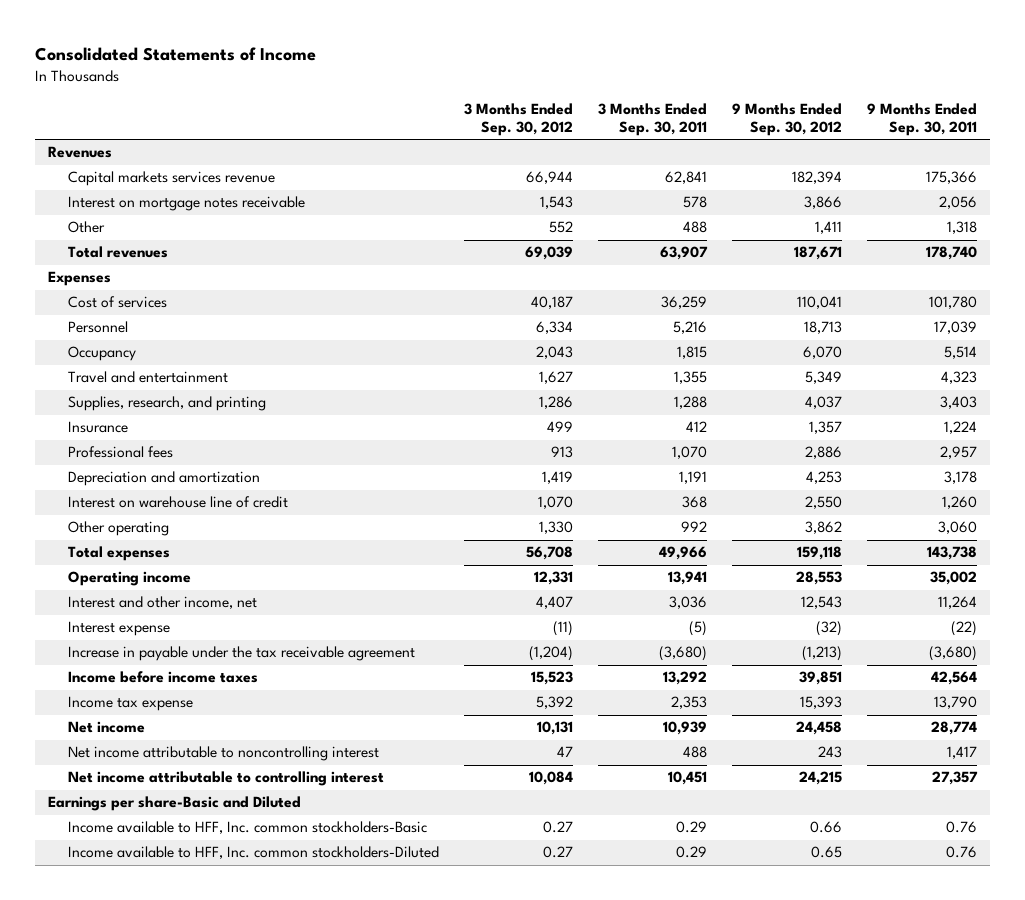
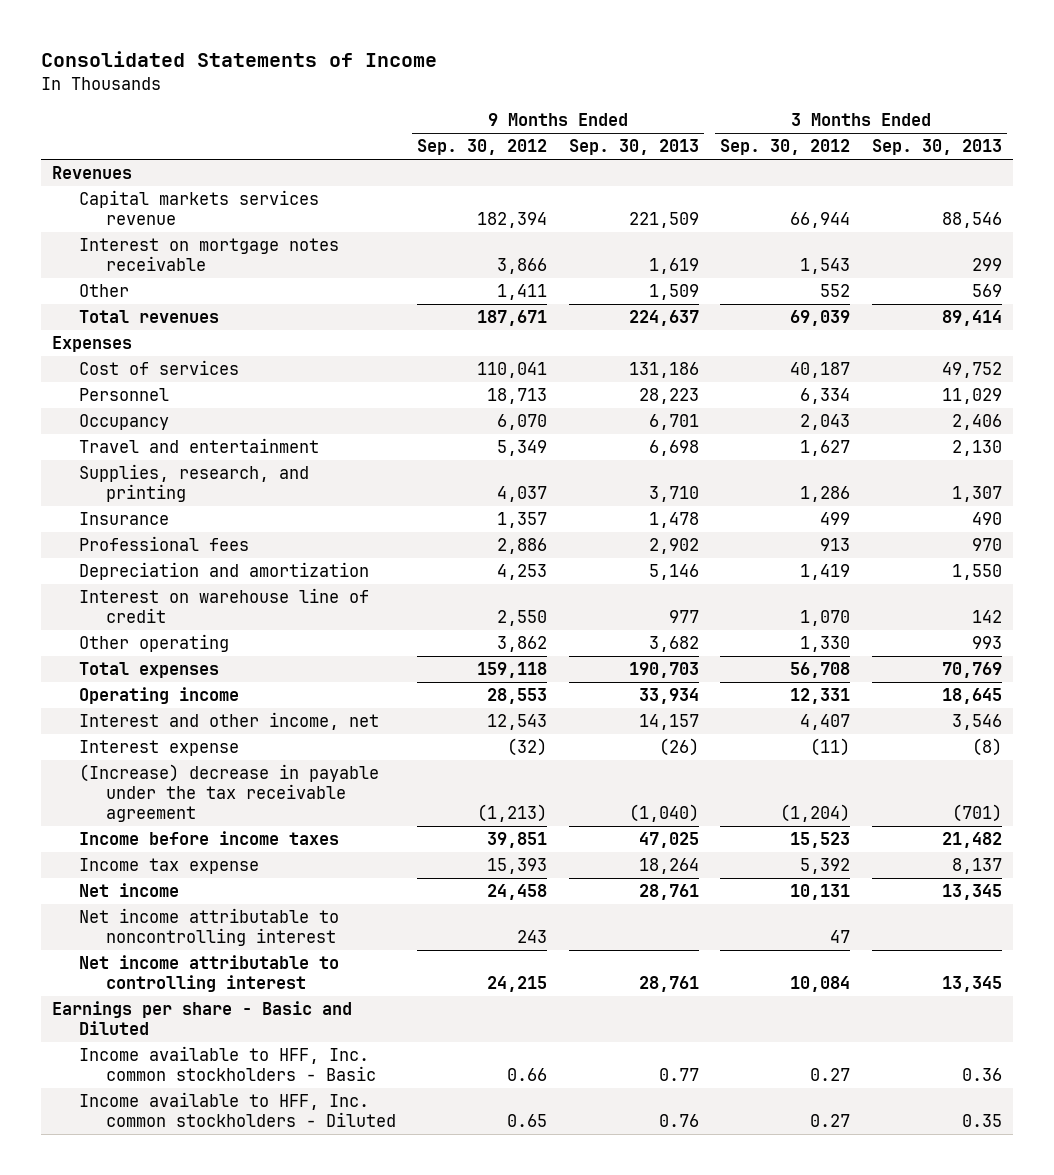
[597,102,707,137] 3 Months Ended Sep. 30, 2011 -> none
[867,102,978,137] 9 Months Ended Sep. 30, 2011 -> none
none -> [568,139,699,156] Sep. 30, 2013
none -> [871,139,1002,156] Sep. 30, 2013
[67,646,415,662] Increase in payable under the tax receivable agreement -> [78,764,379,823] (Increase) decrease in payable under the tax receivable agreement
[47,796,301,812] Earnings per share-Basic and Diluted -> [51,1001,352,1036] Earnings per share - Basic and Diluted
[67,821,427,835] Income available to HFF, Inc. common stockholders-Basic -> [78,1046,376,1082] Income available to HFF, Inc. common stockholders - Basic
[67,846,439,860] Income available to HFF, Inc. common stockholders-Diluted -> [78,1092,396,1128] Income available to HFF, Inc. common stockholders - Diluted

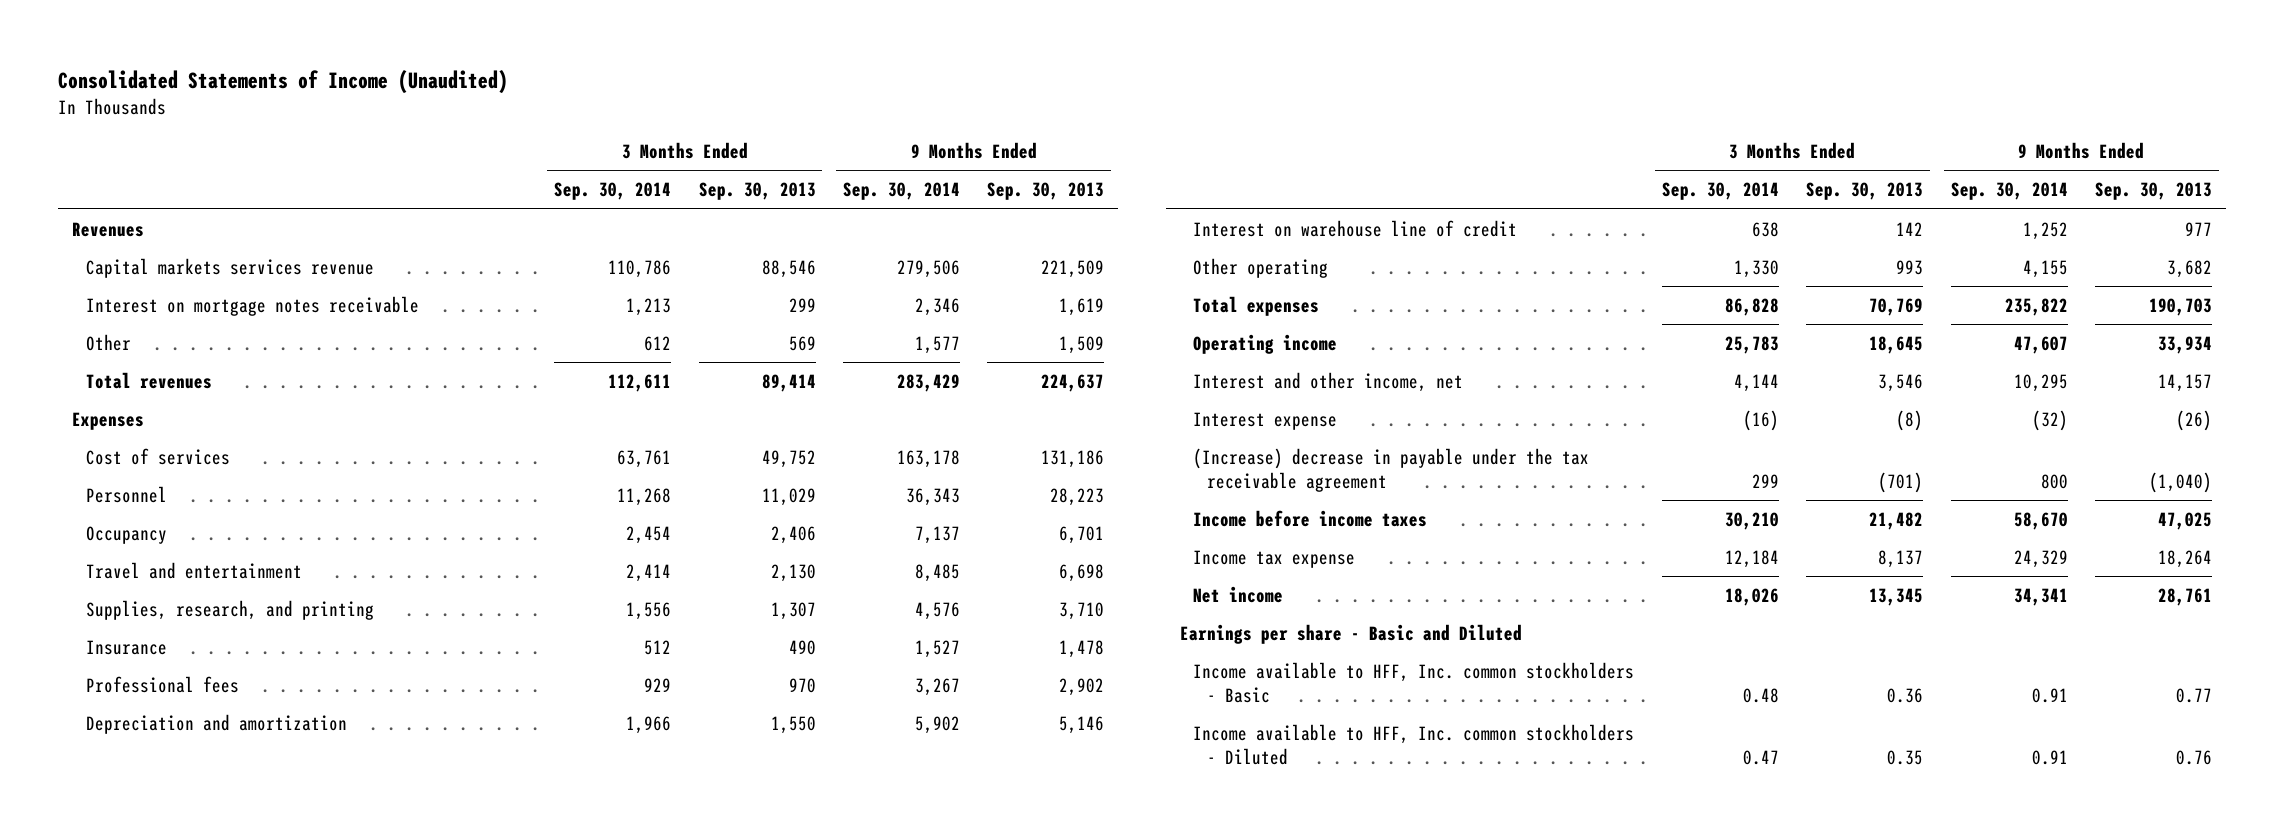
[41,51,438,68] Consolidated Statements of Income -> [58,69,509,94] Consolidated Statements of Income (Unaudited)
[417,139,548,156] Sep. 30, 2012 -> none
[720,139,851,156] Sep. 30, 2012 -> none
none -> [554,182,672,201] Sep. 30, 2014
none -> [842,182,960,201] Sep. 30, 2014
[78,908,339,947] Net income attributable to noncontrolling interest -> none
[78,955,339,993] Net income attributable to controlling interest -> none

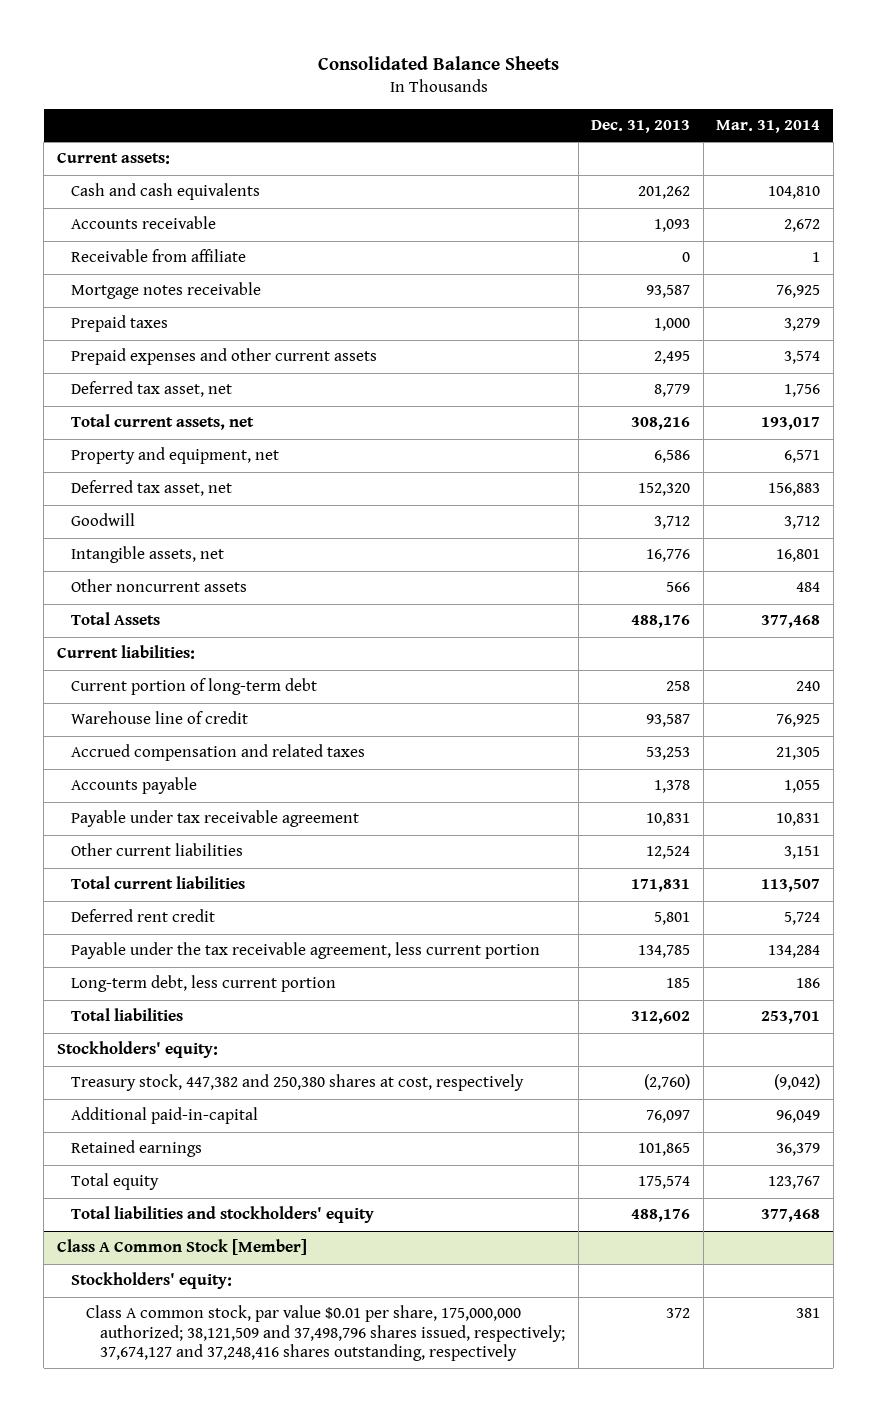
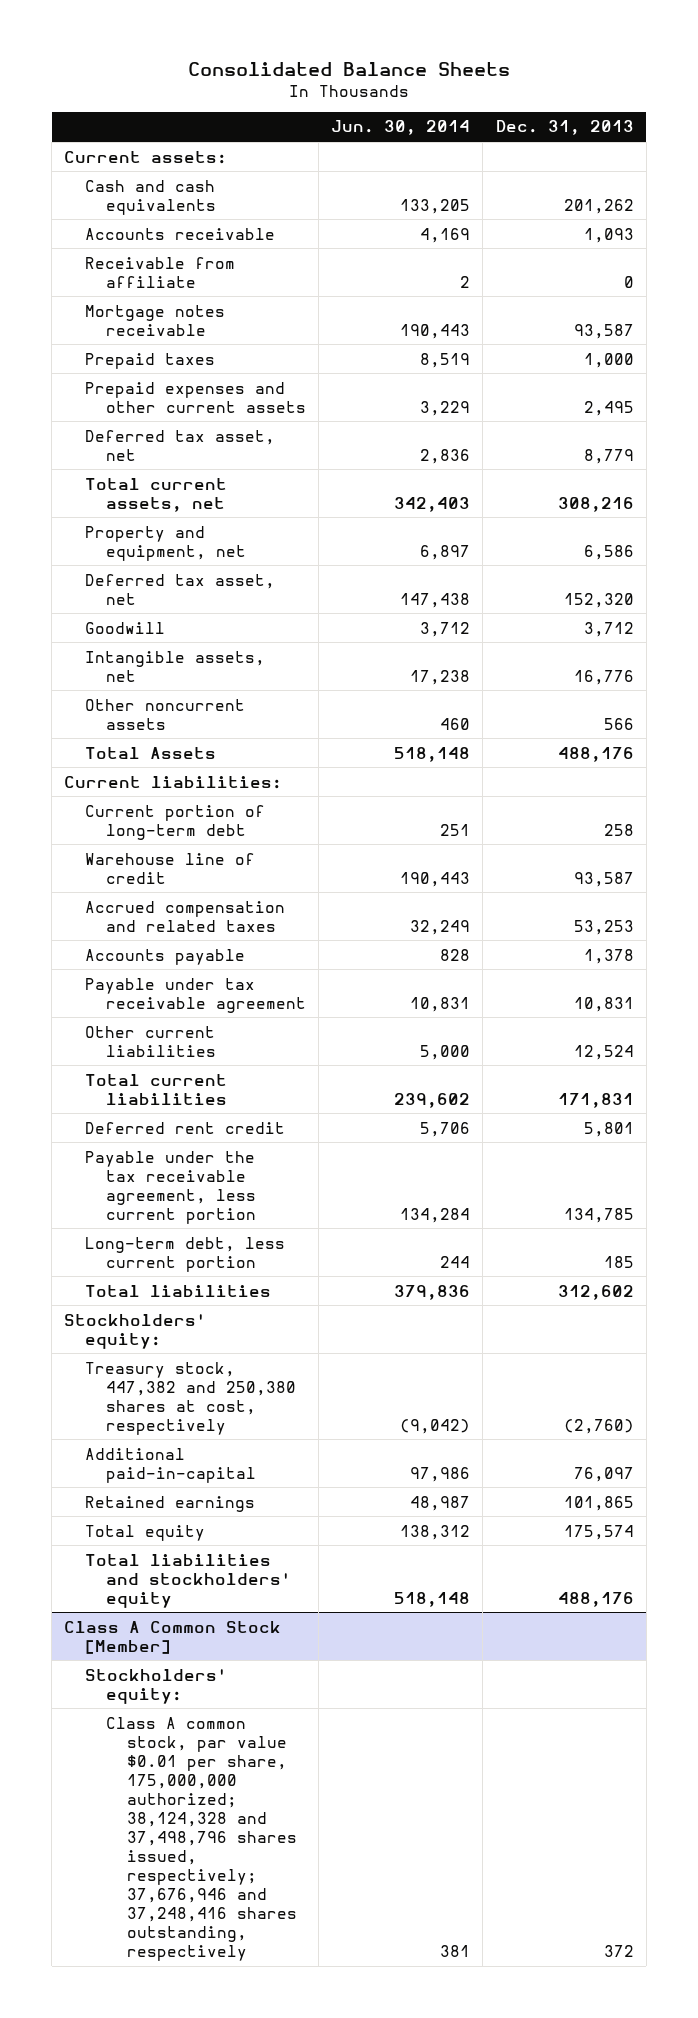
[716,120,821,134] Mar. 31, 2014 -> none
none -> [331,120,471,136] Jun. 30, 2014
[85,1305,566,1362] Class A common stock, par value $0.01 per share, 175,000,000 authorized; 38,121,509 and 37,498,796 shares issued, respectively; 37,674,127 and 37,248,416 shares outstanding, respectively -> [106,1716,298,1962] Class A common stock, par value $0.01 per share, 175,000,000 authorized; 38,124,328 and 37,498,796 shares issued, respectively; 37,676,946 and 37,248,416 shares outstanding, respectively

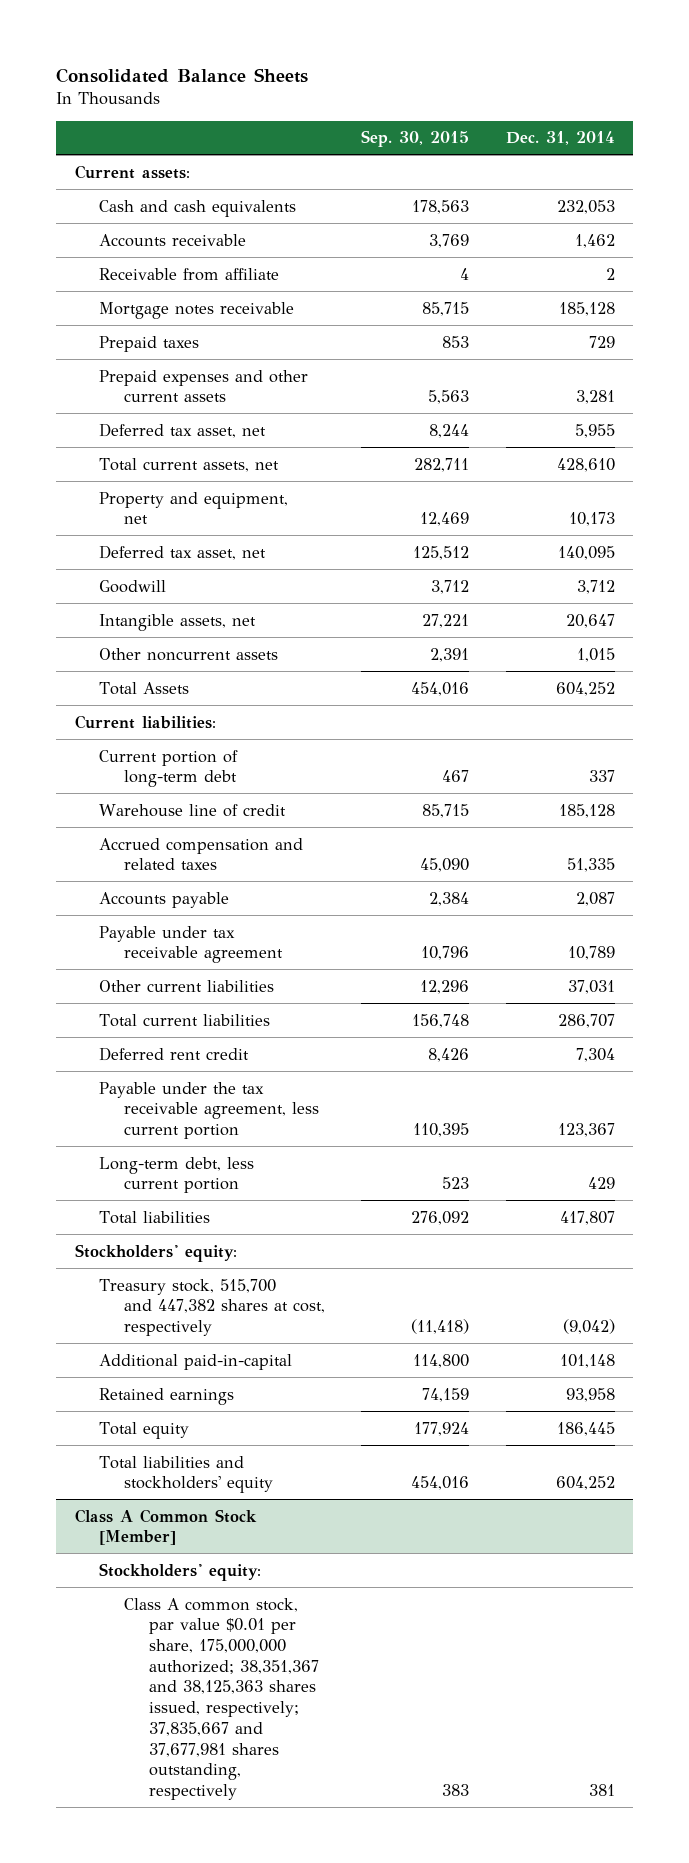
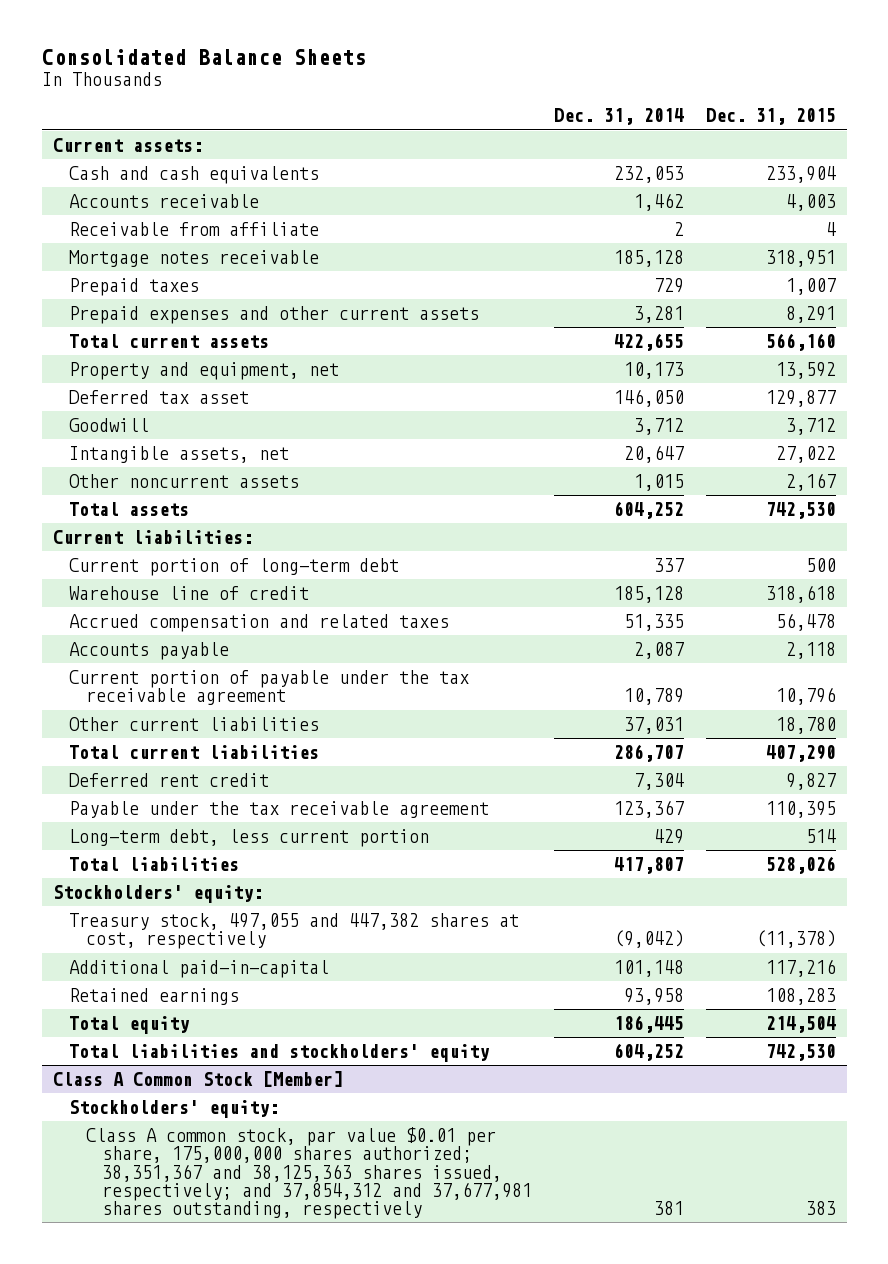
[361,130,470,148] Sep. 30, 2015 -> none
none -> [705,108,836,126] Dec. 31, 2015
[99,422,267,438] Deferred tax asset, net -> none
[99,457,280,472] Total current assets, net -> [69,334,270,349] Total current assets
[556,457,615,472] 428,610 -> [613,333,684,352] 422,655
[99,544,267,560] Deferred tax asset, net -> [69,390,250,405] Deferred tax asset
[557,545,615,560] 140,095 -> [613,389,684,408] 146,050
[99,681,190,695] Total Assets -> [69,502,190,517] Total assets
[99,925,284,964] Payable under tax receivable agreement -> [69,670,470,706] Current portion of payable under the tax receivable agreement
[99,1081,320,1140] Payable under the tax receivable agreement, less current portion -> [69,801,490,819] Payable under the tax receivable agreement
[99,1278,326,1337] Treasury stock, 515,700 and 447,382 shares at cost, respectively -> [69,913,520,950] Treasury stock, 497,055 and 447,382 shares at cost, respectively
[124,1597,320,1801] Class A common stock, par value $0.01 per share, 175,000,000 authorized; 38,351,367 and 38,125,363 shares issued, respectively; 37,835,667 and 37,677,981 shares outstanding, respectively -> [85,1127,533,1220] Class A common stock, par value $0.01 per share, 175,000,000 shares authorized; 38,351,367 and 38,125,363 shares issued, respectively; and 37,854,312 and 37,677,981 shares outstanding, respectively

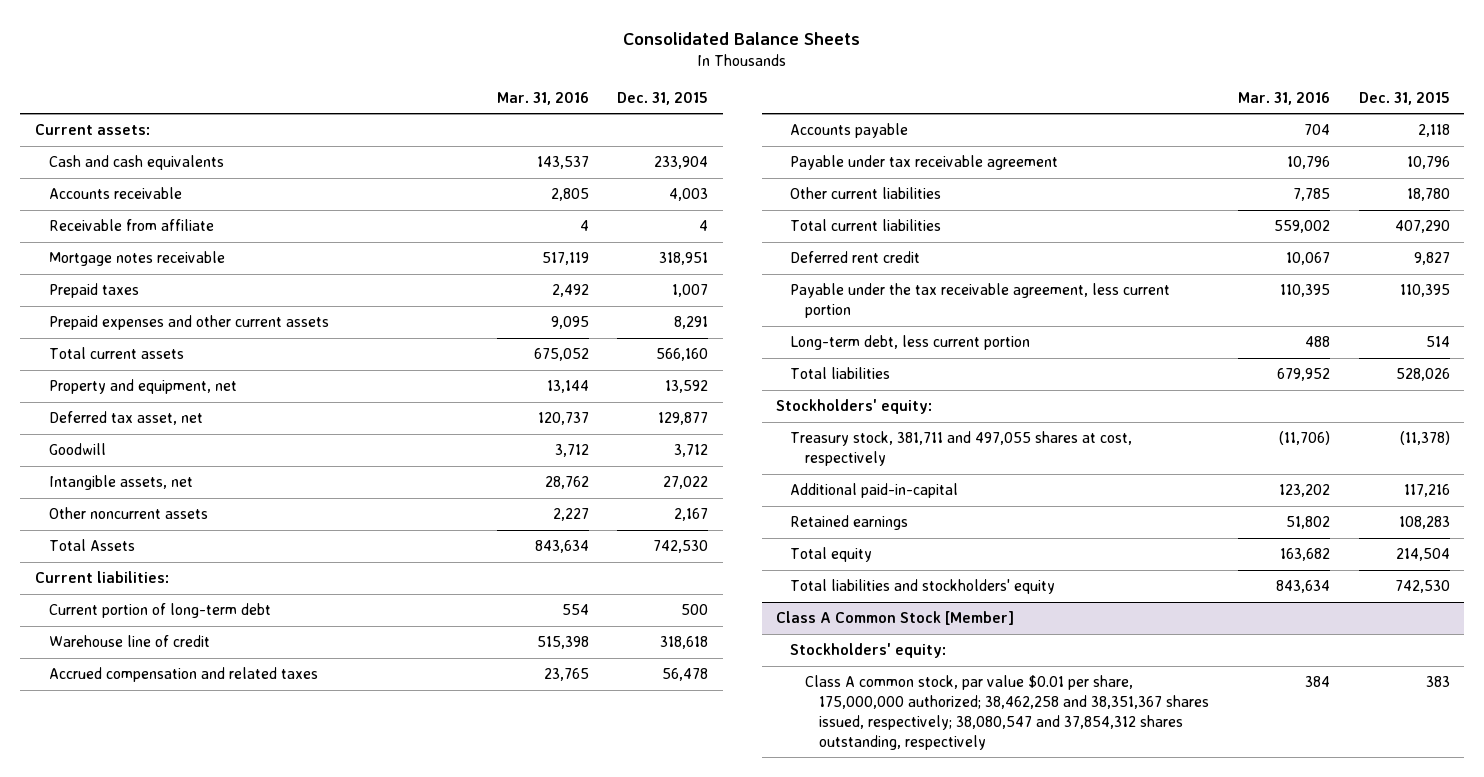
[553,108,684,126] Dec. 31, 2014 -> none
none -> [496,91,589,105] Mar. 31, 2016
[69,390,250,405] Deferred tax asset -> [49,411,204,426] Deferred tax asset, net
[69,502,190,517] Total assets -> [49,539,136,552] Total Assets
[69,670,470,706] Current portion of payable under the tax receivable agreement -> [790,155,1059,171] Payable under tax receivable agreement
[69,801,490,819] Payable under the tax receivable agreement -> [790,283,1171,319] Payable under the tax receivable agreement, less current portion
[69,913,520,950] Treasury stock, 497,055 and 447,382 shares at cost, respectively -> [790,431,1133,467] Treasury stock, 381,711 and 497,055 shares at cost, respectively
[85,1127,533,1220] Class A common stock, par value $0.01 per share, 175,000,000 shares authorized; 38,351,367 and 38,125,363 shares issued, respectively; and 37,854,312 and 37,677,981 shares outstanding, respectively -> [804,675,1210,750] Class A common stock, par value $0.01 per share, 175,000,000 authorized; 38,462,258 and 38,351,367 shares issued, respectively; 38,080,547 and 37,854,312 shares outstanding, respectively

